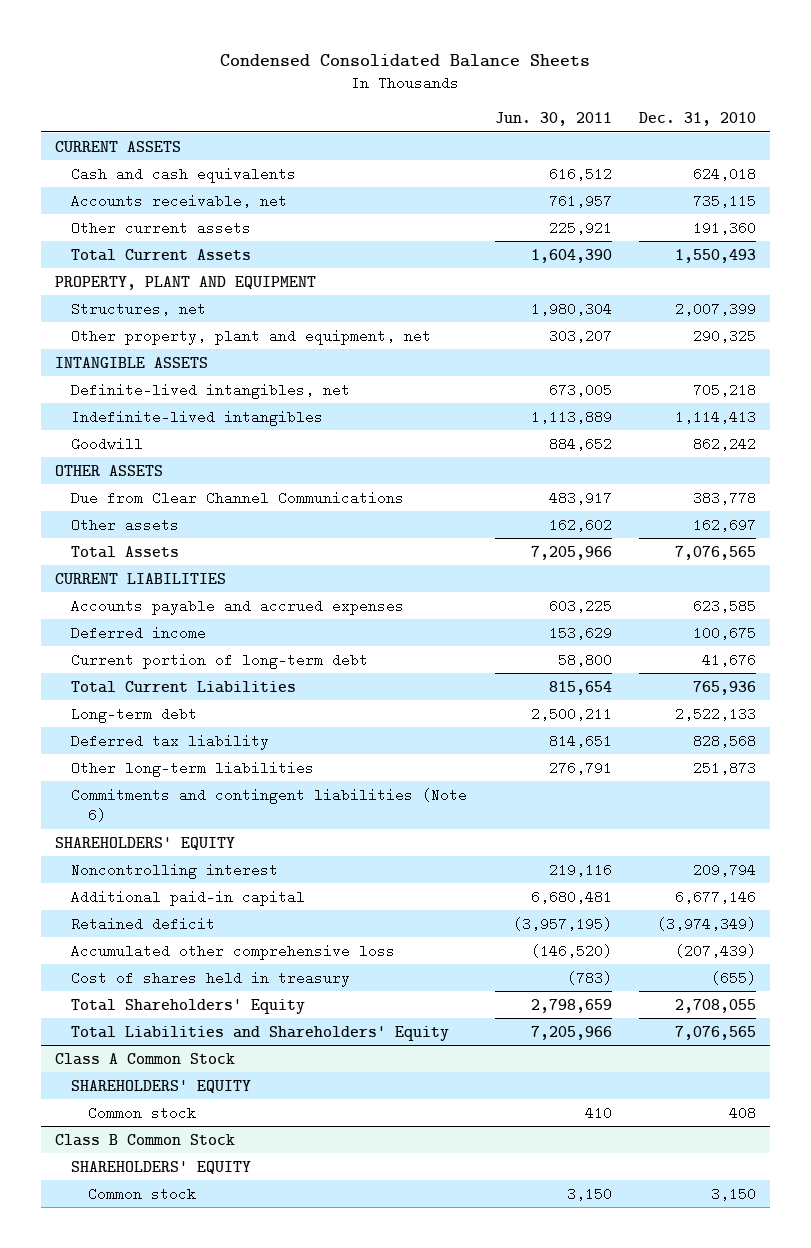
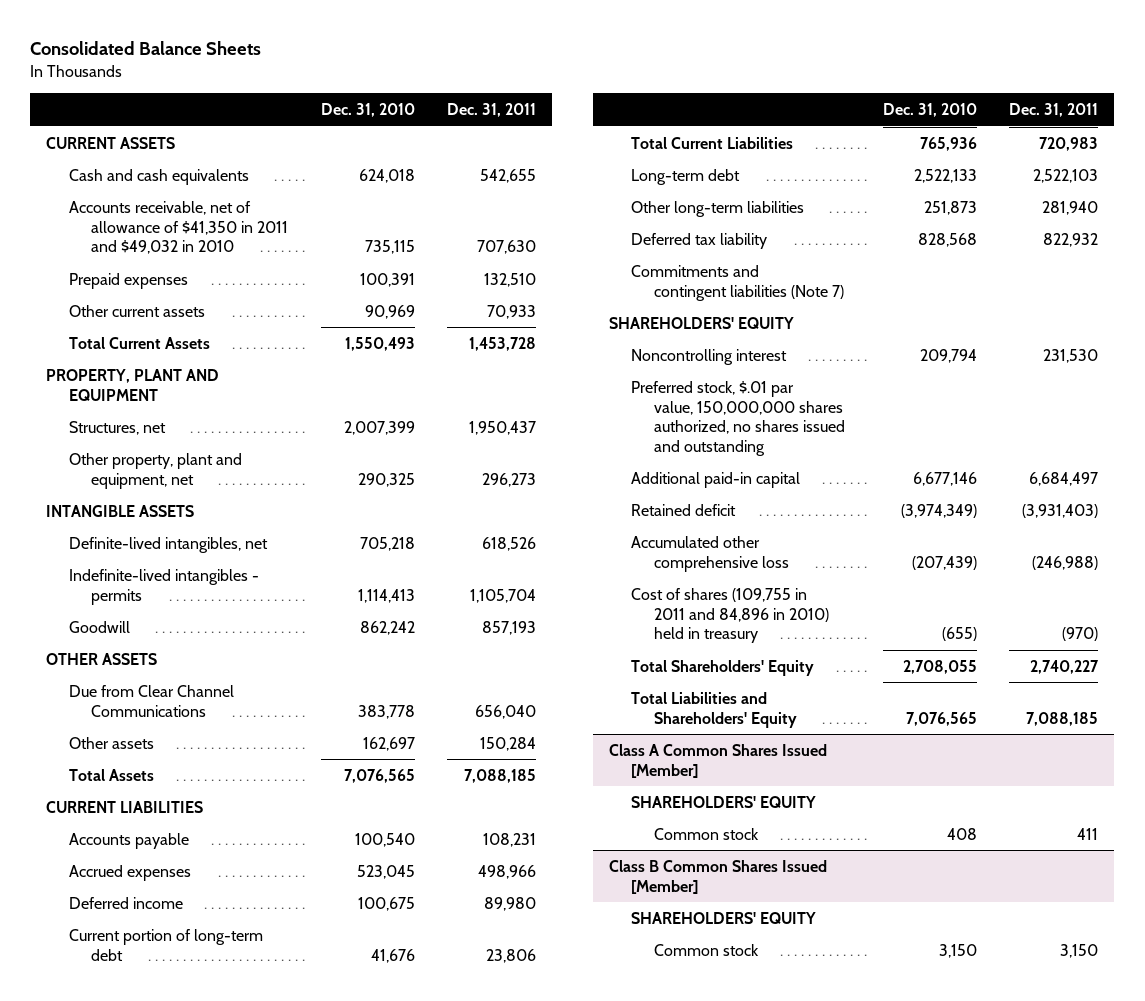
[220,54,591,68] Condensed Consolidated Balance Sheets -> [30,41,262,56] Consolidated Balance Sheets
[494,112,612,127] Jun. 30, 2011 -> none
none -> [446,103,536,118] Dec. 31, 2011
[71,193,288,208] Accounts receivable, net -> [68,200,289,255] Accounts receivable, net of allowance of $41,350 in 2011 and $49,032 in 2010
none -> [68,272,188,289] Prepaid expenses
[693,220,757,235] 191,360 -> [364,304,415,319] 90,969
[71,409,324,426] Indefinite-lived intangibles -> [68,568,259,605] Indefinite-lived intangibles - permits
[71,598,405,615] Accounts payable and accrued expenses -> none
none -> [68,832,189,849] Accounts payable
none -> [68,864,191,881] Accrued expenses
[71,733,270,750] Deferred tax liability -> [631,232,768,249] Deferred tax liability
[71,787,468,823] Commitments and contingent liabilities (Note 6) -> [631,264,844,301] Commitments and contingent liabilities (Note 7)
none -> [631,380,845,456] Preferred stock, $.01 par value, 150,000,000 shares authorized, no shares issued and outstanding
[71,970,351,987] Cost of shares held in treasury -> [631,587,829,644] Cost of shares (109,755 in 2011 and 84,896 in 2010) held in treasury
[54,1052,235,1065] Class A Common Stock -> none
none -> [608,743,827,778] Class A Common Shares Issued [Member]
[54,1133,235,1146] Class B Common Stock -> none
none -> [608,859,827,894] Class B Common Shares Issued [Member]

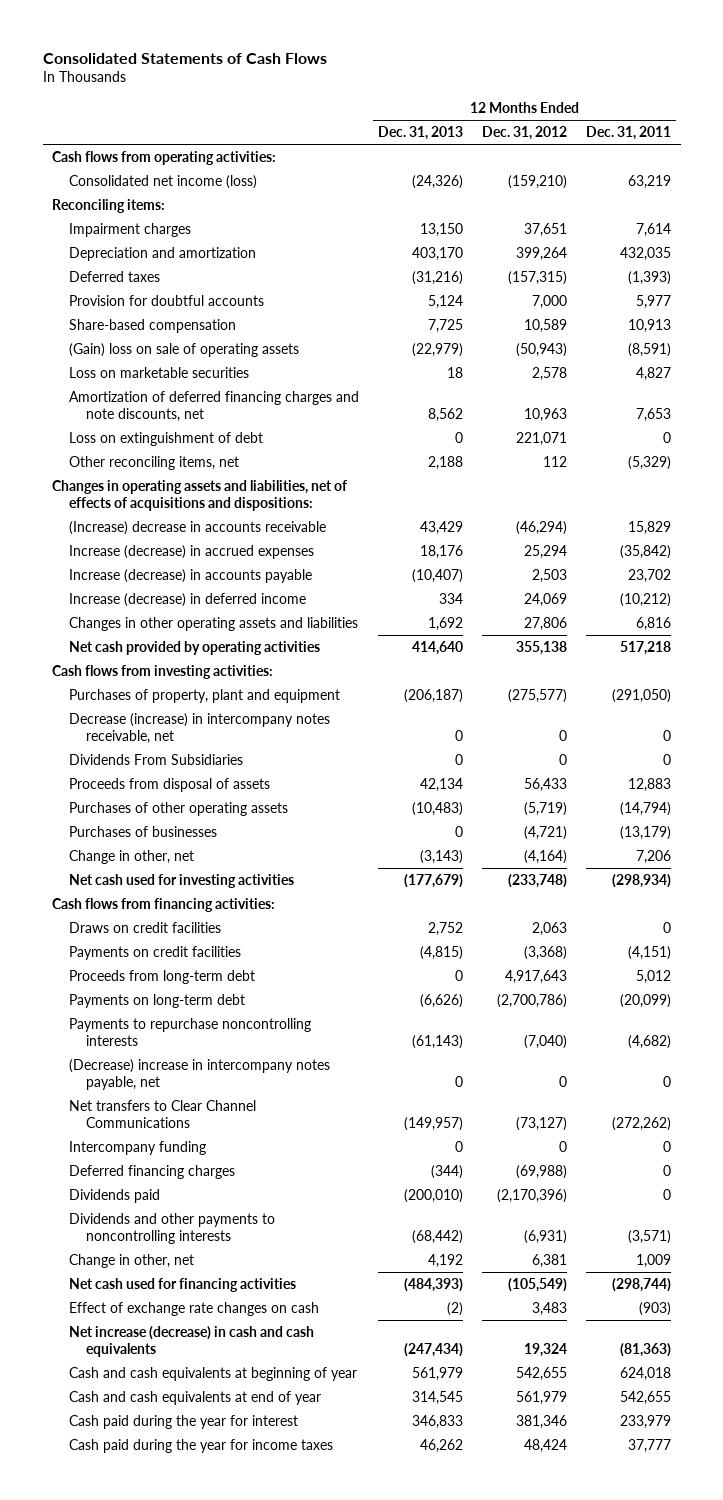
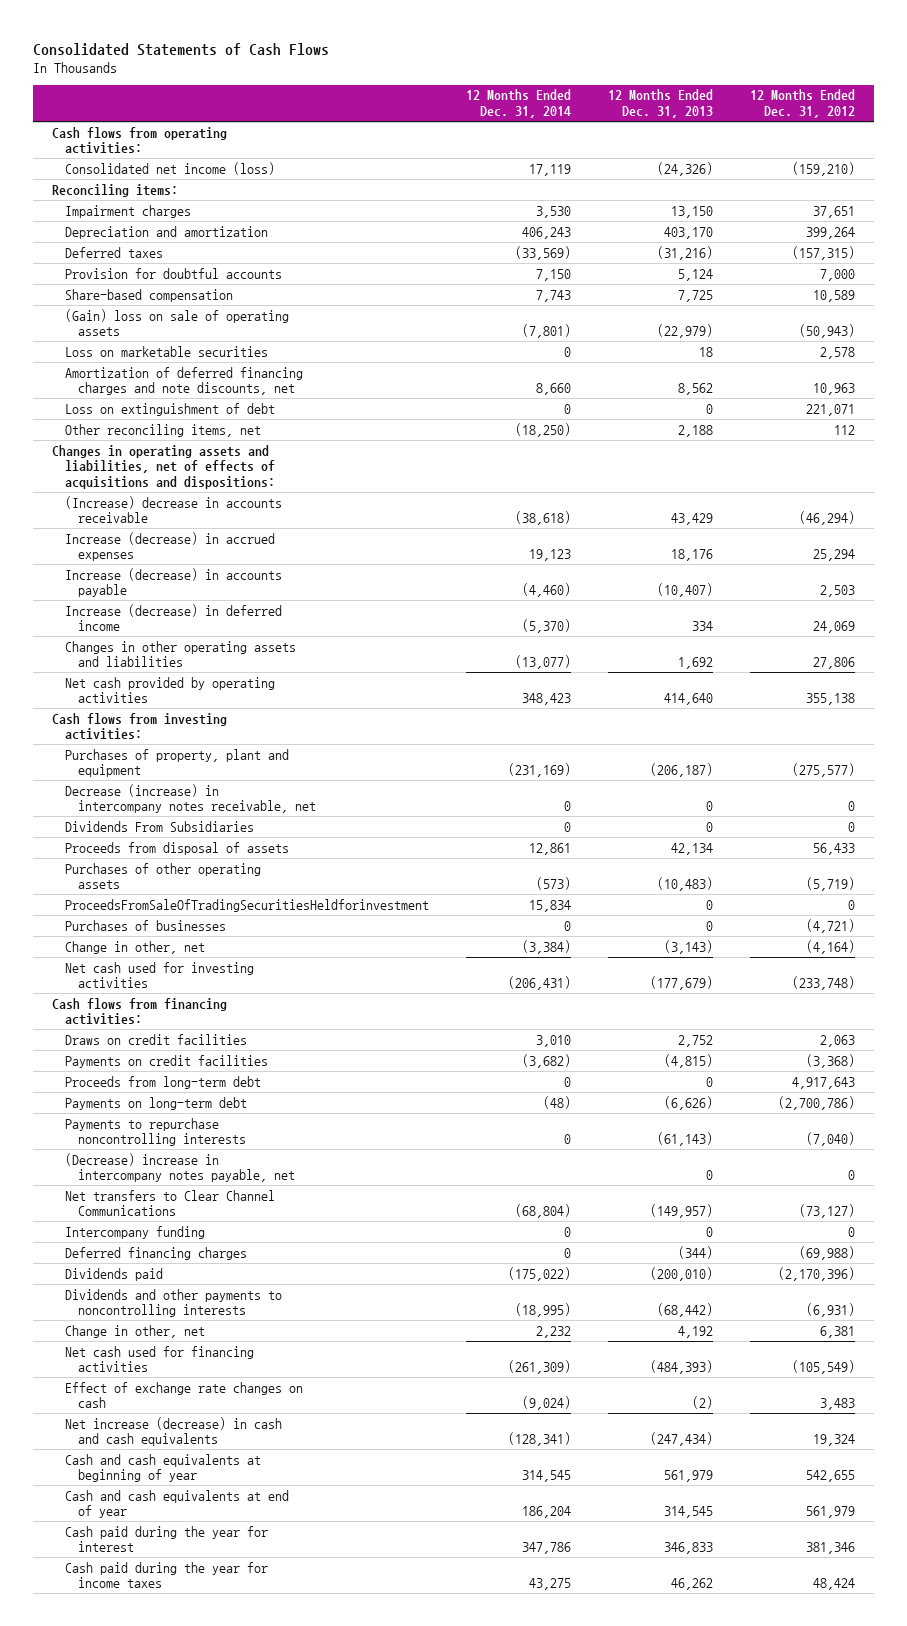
[586,126,672,141] Dec. 31, 2011 -> none
none -> [466,89,572,119] 12 Months Ended Dec. 31, 2014
none -> [64,898,429,912] ProceedsFromSaleOfTradingSecuritiesHeldforinvestment

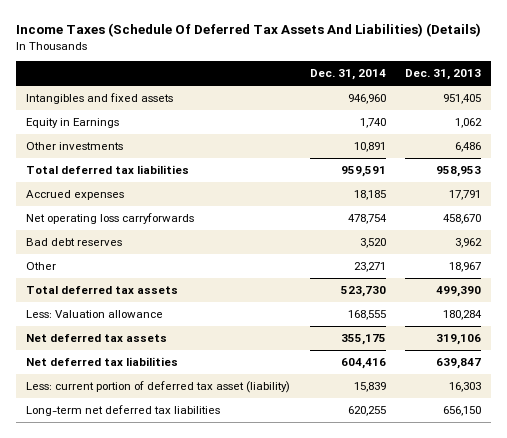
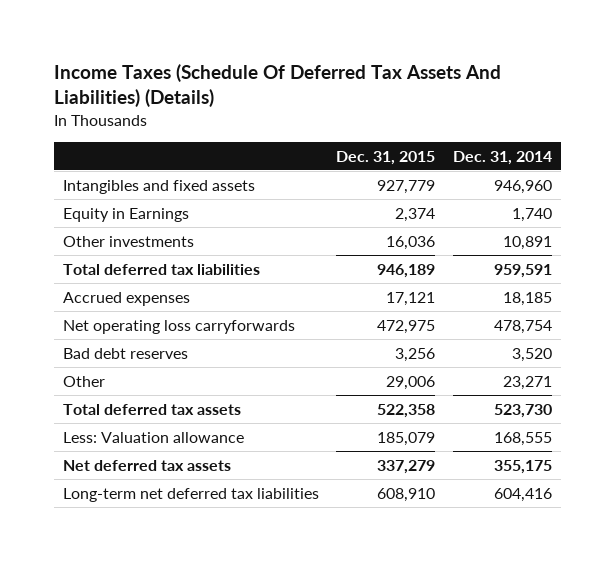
[405,69,482,81] Dec. 31, 2013 -> none
none -> [336,150,436,165] Dec. 31, 2015
[26,357,179,367] Net deferred tax liabilities -> none
[26,381,291,394] Less: current portion of deferred tax asset (liability) -> none
[347,406,386,417] 620,255 -> [493,487,552,502] 604,416

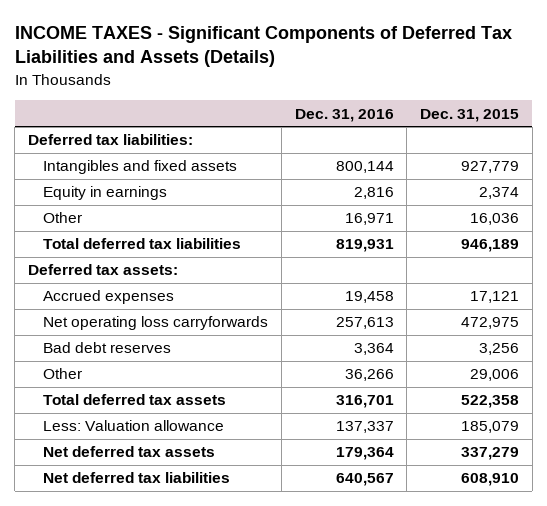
[54,64,502,108] Income Taxes (Schedule Of Deferred Tax Assets And Liabilities) (Details) -> [14,25,512,68] INCOME TAXES - Significant Components of Deferred Tax Liabilities and Assets (Details)
[452,150,552,165] Dec. 31, 2014 -> none
none -> [294,108,394,122] Dec. 31, 2016
none -> [27,134,193,146] Deferred tax liabilities:
[62,207,189,222] Equity in Earnings -> [43,186,168,201] Equity in earnings
[62,235,194,247] Other investments -> [43,212,83,224] Other
none -> [27,264,178,276] Deferred tax assets:
[62,487,319,502] Long-term net deferred tax liabilities -> [43,472,231,484] Net deferred tax liabilities

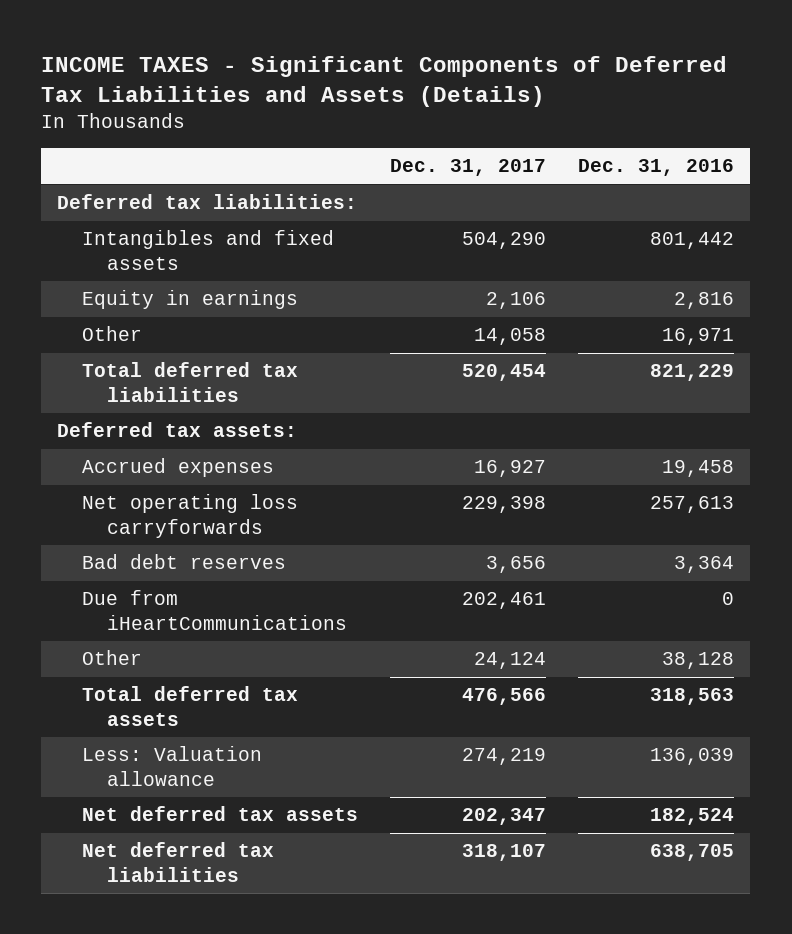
[420,108,520,122] Dec. 31, 2015 -> none
none -> [390,159,547,177] Dec. 31, 2017
[335,161,394,174] 800,144 -> [650,232,735,250] 801,442
[335,239,394,253] 819,931 -> [650,364,735,382] 821,229
none -> [82,590,348,630] Due from iHeartCommunications
[344,369,394,382] 36,266 -> [662,652,735,670] 38,128
[335,395,394,409] 316,701 -> [650,688,735,706] 318,563
[335,421,394,434] 137,337 -> [650,748,735,766] 136,039
[335,447,394,461] 179,364 -> [650,808,735,826] 182,524
[335,473,394,487] 640,567 -> [650,844,735,862] 638,705

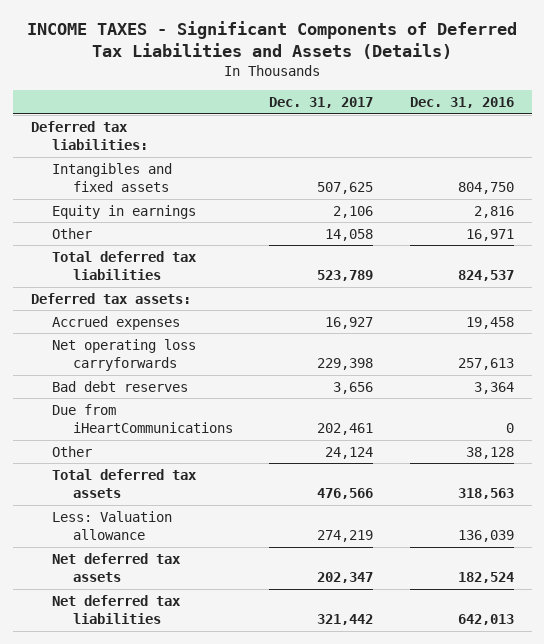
[462,232,547,250] 504,290 -> [317,182,374,195] 507,625
[650,232,735,250] 801,442 -> [457,182,514,195] 804,750
[462,364,547,382] 520,454 -> [317,270,374,282] 523,789
[650,364,735,382] 821,229 -> [457,270,514,282] 824,537
[462,844,547,862] 318,107 -> [317,614,374,626] 321,442
[650,844,735,862] 638,705 -> [457,614,514,626] 642,013

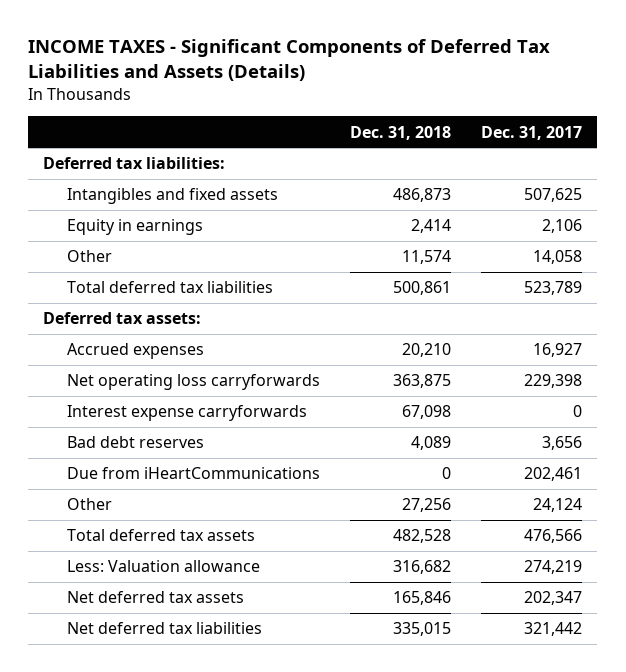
[409,97,514,109] Dec. 31, 2016 -> none
none -> [350,125,452,140] Dec. 31, 2018
none -> [67,405,308,422] Interest expense carryforwards

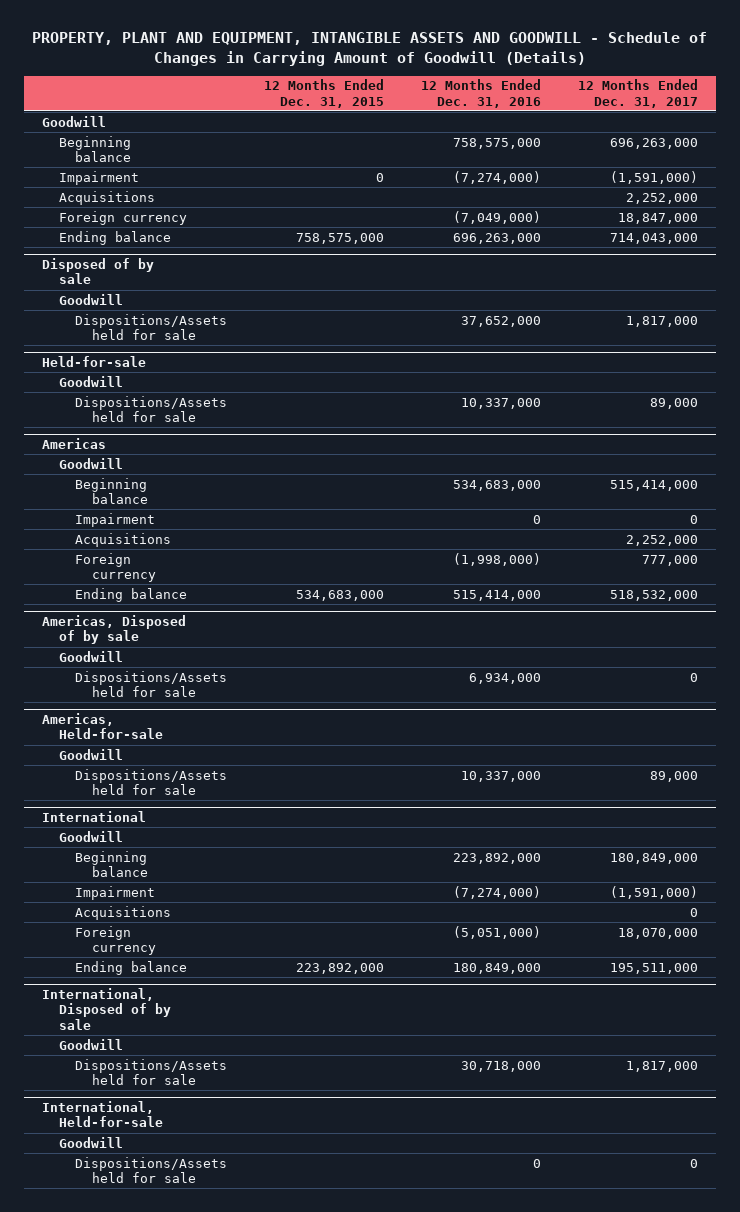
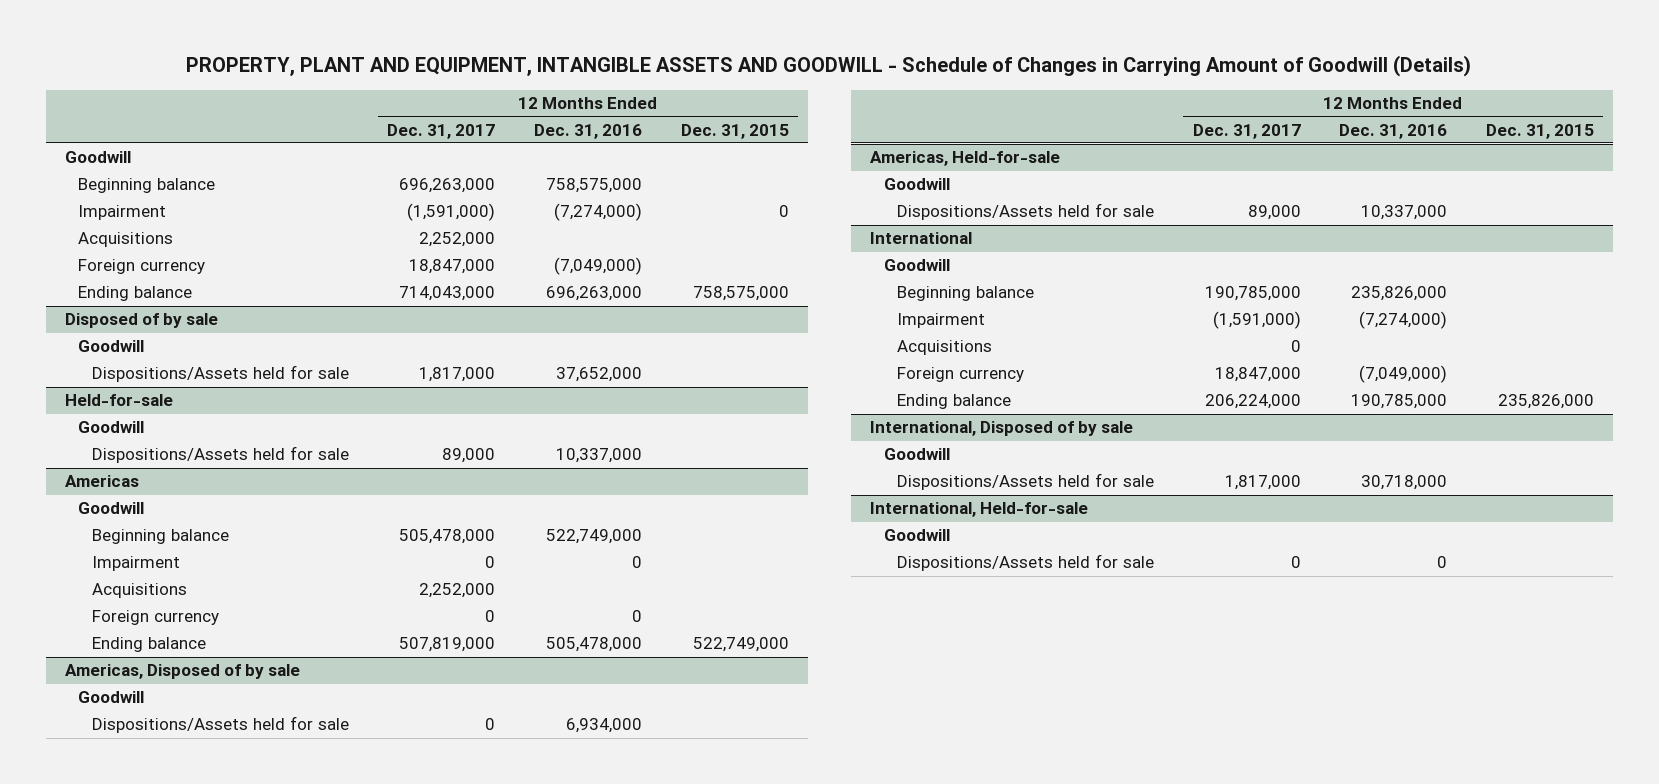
[452,479,541,491] 534,683,000 -> [546,529,643,545] 522,749,000
[609,479,698,491] 515,414,000 -> [399,529,496,545] 505,478,000
[452,552,541,566] (1,998,000) -> [632,610,643,623] 0
[641,554,698,566] 777,000 -> [485,610,496,623] 0
[296,589,385,601] 534,683,000 -> [692,637,789,653] 522,749,000
[452,589,541,601] 515,414,000 -> [546,637,643,653] 505,478,000
[609,589,698,601] 518,532,000 -> [399,637,496,653] 507,819,000
[452,852,541,864] 223,892,000 -> [1351,286,1448,302] 235,826,000
[609,852,698,864] 180,849,000 -> [1204,286,1301,302] 190,785,000
[452,925,541,939] (5,051,000) -> [1359,365,1448,384] (7,049,000)
[617,927,698,939] 18,070,000 -> [1214,367,1301,383] 18,847,000
[296,962,385,974] 223,892,000 -> [1497,394,1594,410] 235,826,000
[452,962,541,974] 180,849,000 -> [1351,394,1448,410] 190,785,000
[609,962,698,974] 195,511,000 -> [1204,394,1301,410] 206,224,000

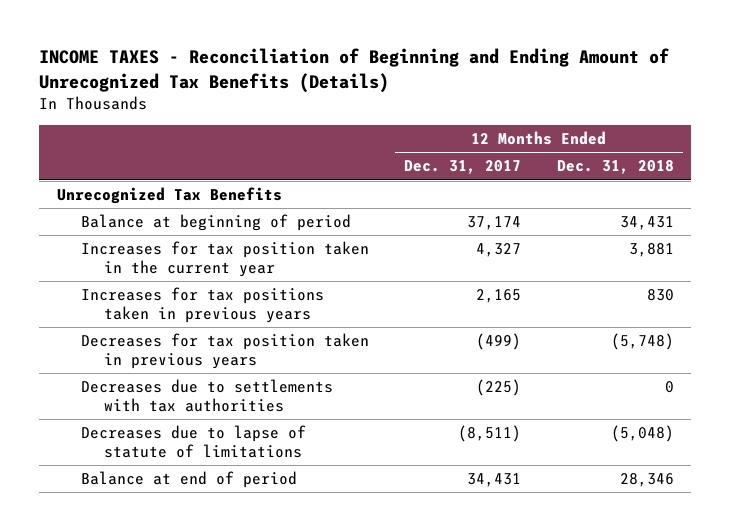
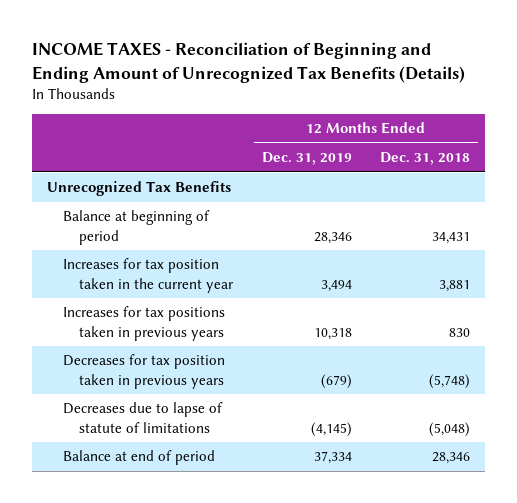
[404,160,522,175] Dec. 31, 2017 -> none
none -> [261,152,352,166] Dec. 31, 2019
[80,379,333,412] Decreases due to settlements with tax authorities -> none

